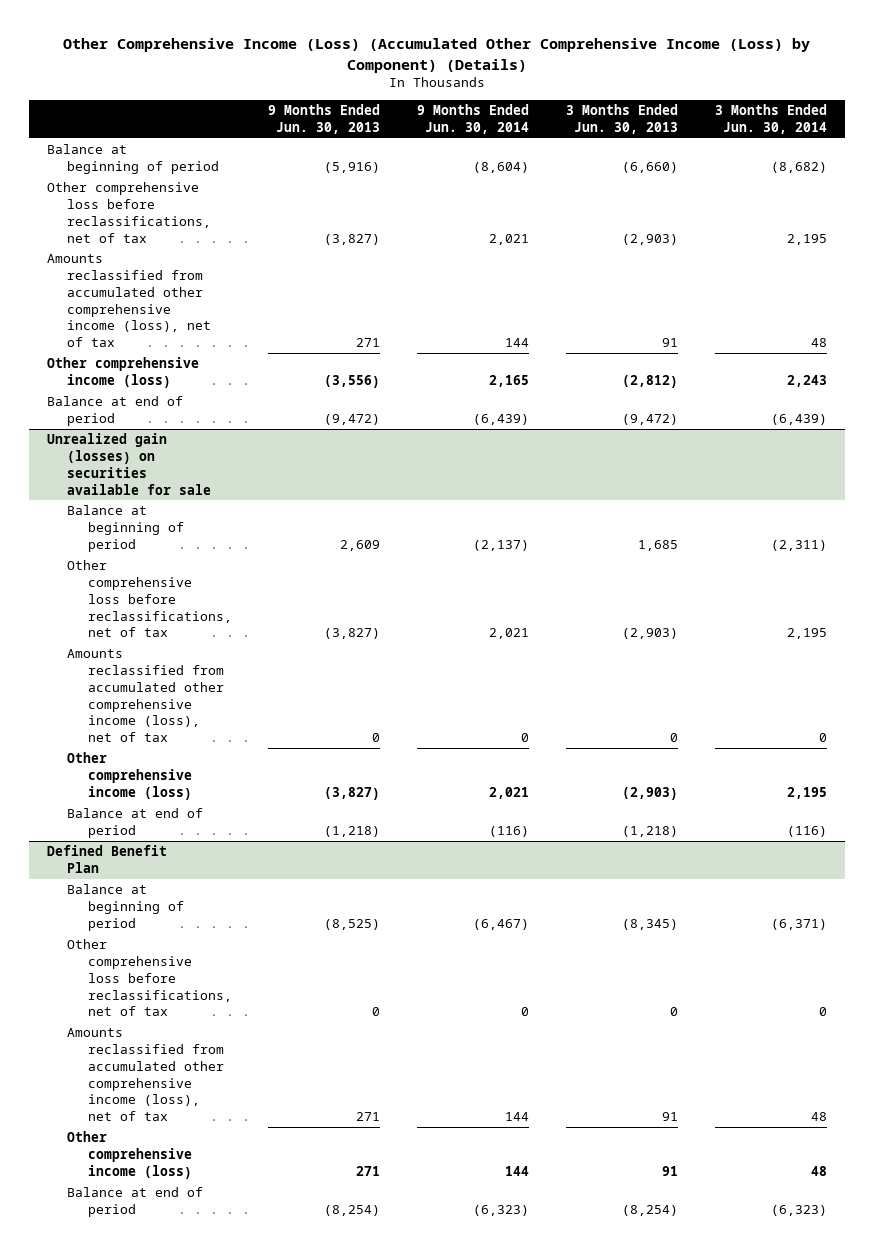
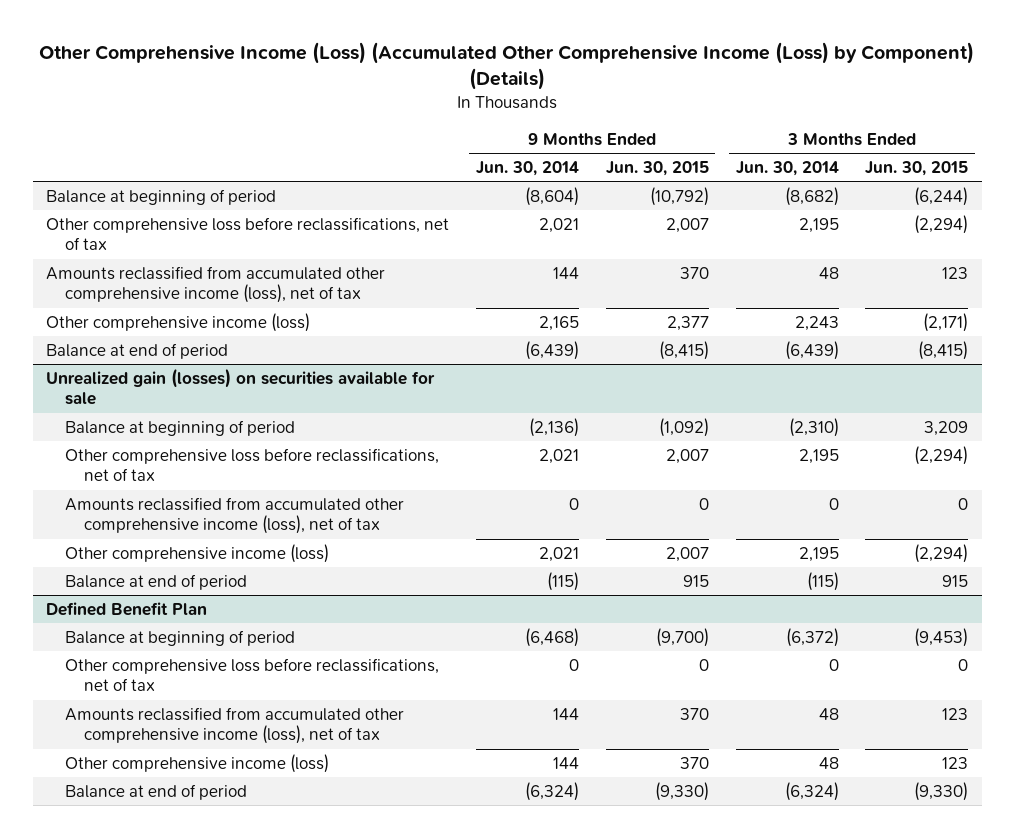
[268,104,381,135] 9 Months Ended Jun. 30, 2013 -> none
[565,104,678,135] 3 Months Ended Jun. 30, 2013 -> none
none -> [605,160,709,176] Jun. 30, 2015
none -> [865,160,969,176] Jun. 30, 2015
[473,539,530,551] (2,137) -> [528,417,579,437] (2,136)
[770,539,827,551] (2,311) -> [788,417,839,437] (2,310)
[489,825,530,837] (116) -> [546,571,579,591] (115)
[786,825,827,837] (116) -> [806,571,839,591] (115)
[473,918,530,930] (6,467) -> [524,627,579,647] (6,468)
[770,918,827,930] (6,371) -> [785,627,839,647] (6,372)
[473,1204,530,1216] (6,323) -> [524,781,579,801] (6,324)
[770,1204,827,1216] (6,323) -> [784,781,839,801] (6,324)

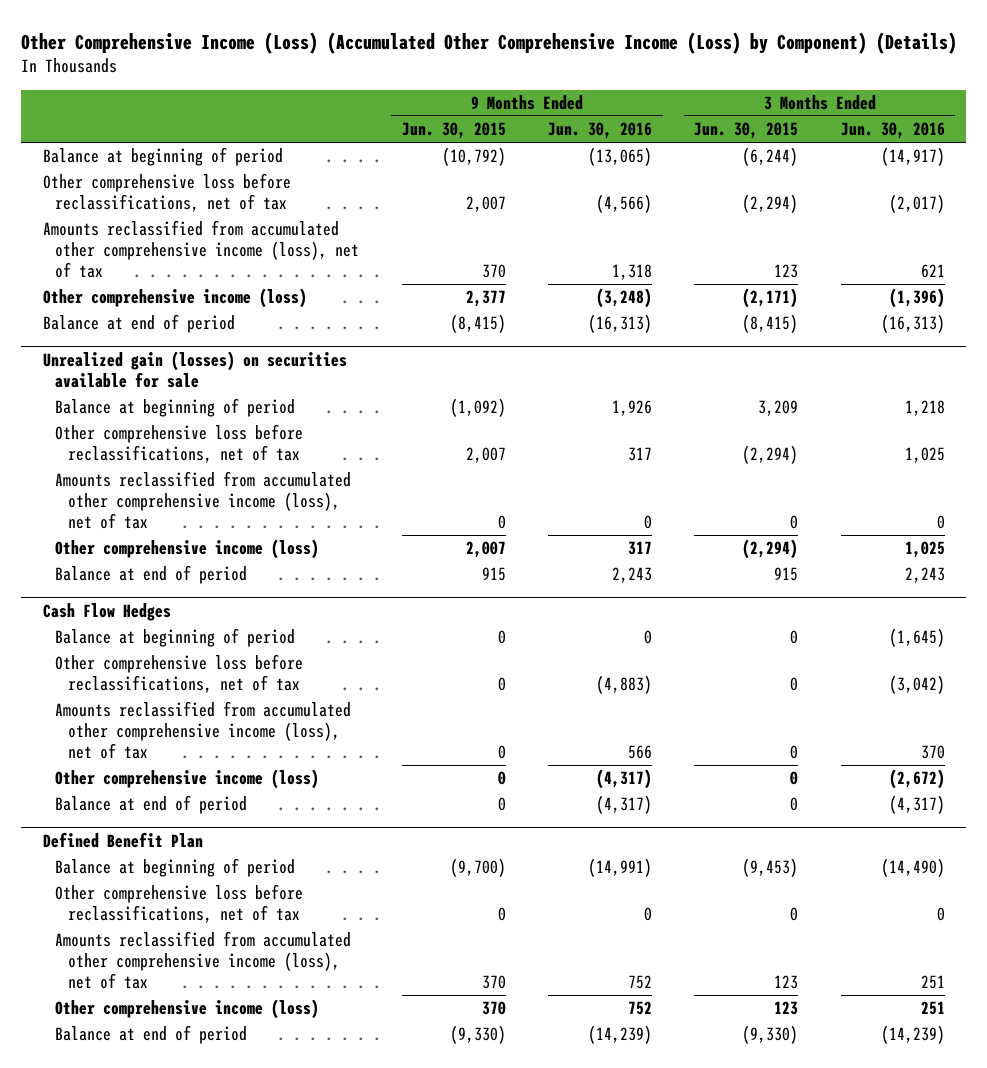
[475,160,579,176] Jun. 30, 2014 -> none
[735,160,839,176] Jun. 30, 2014 -> none
none -> [548,122,653,140] Jun. 30, 2016
none -> [840,122,945,140] Jun. 30, 2016
none -> [42,602,171,621] Cash Flow Hedges
none -> [55,628,296,648] Balance at beginning of period
none -> [55,654,304,694] Other comprehensive loss before reclassifications, net of tax
none -> [55,701,352,760] Amounts reclassified from accumulated other comprehensive income (loss), net of tax
none -> [55,769,320,790] Other comprehensive income (loss)
none -> [55,795,248,815] Balance at end of period

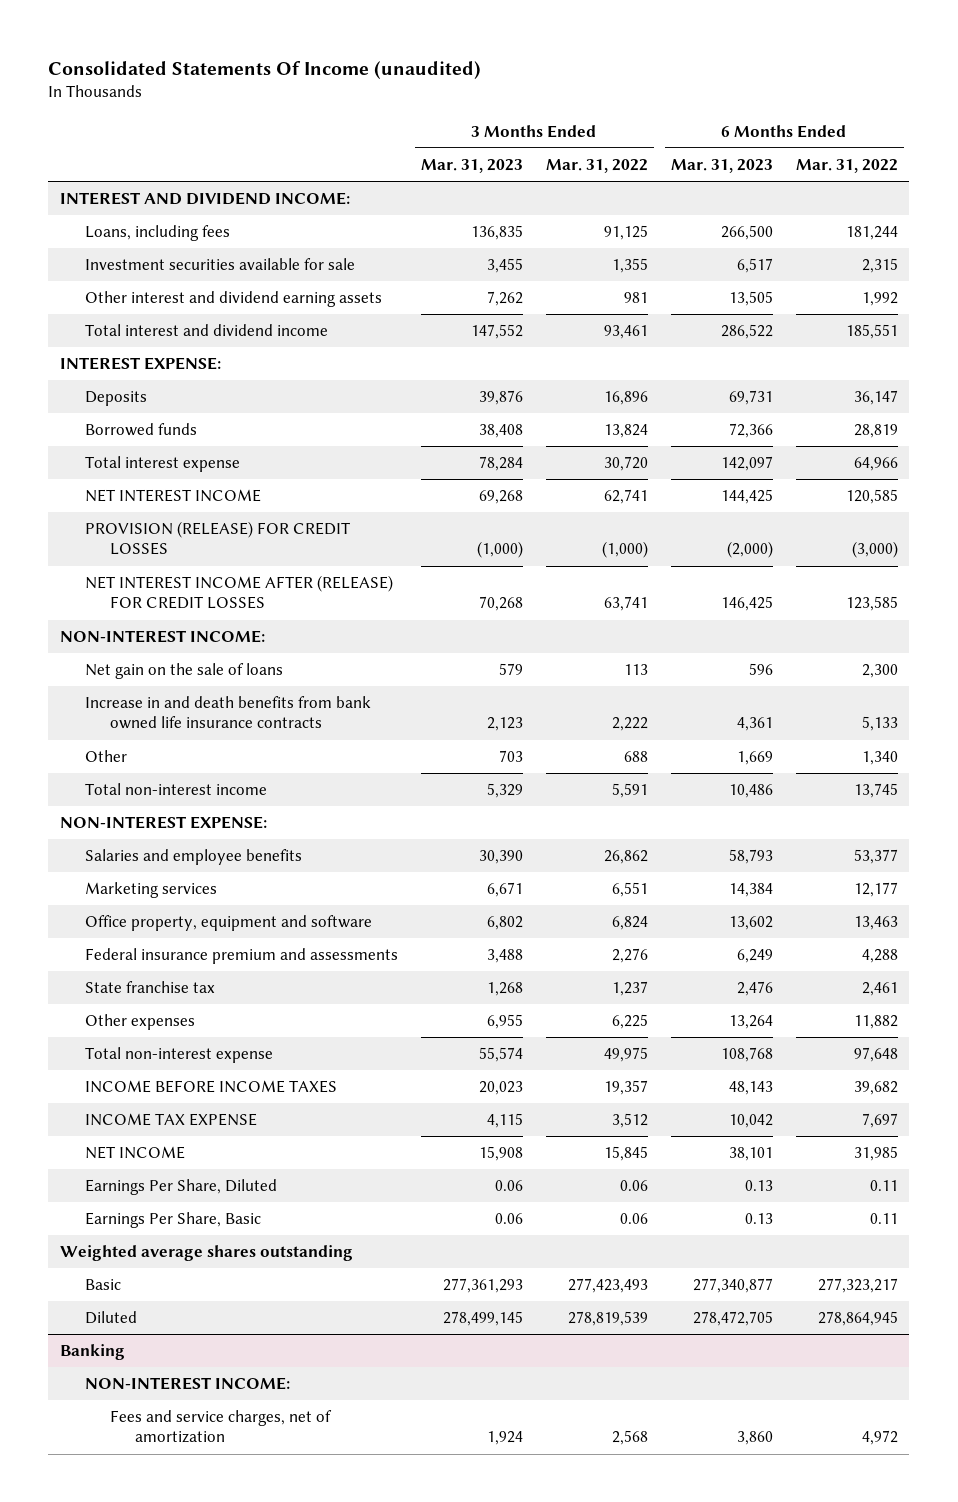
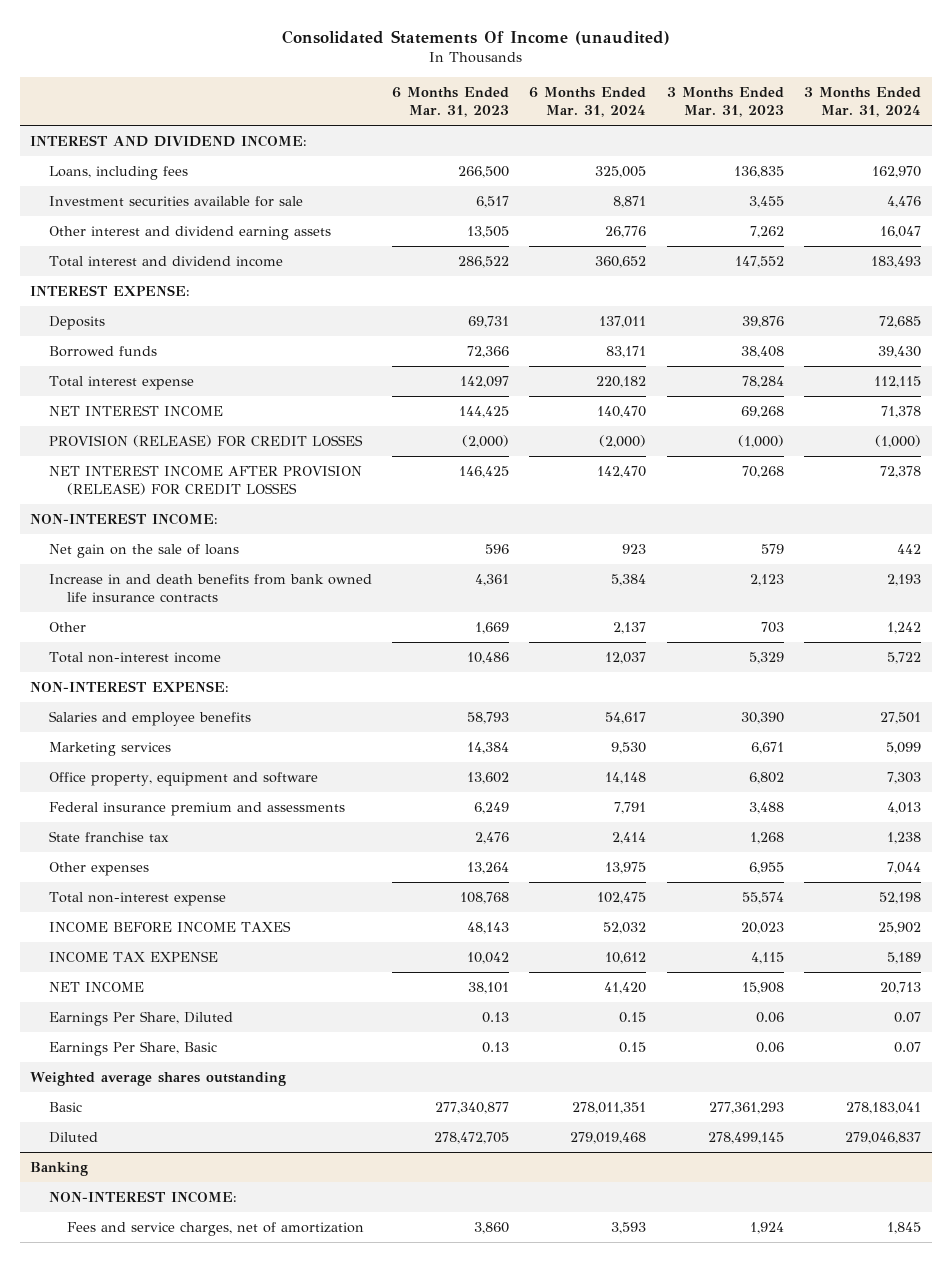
[545,159,648,174] Mar. 31, 2022 -> none
[795,159,898,174] Mar. 31, 2022 -> none
none -> [529,86,647,118] 6 Months Ended Mar. 31, 2024
none -> [804,86,922,118] 3 Months Ended Mar. 31, 2024
[85,575,394,610] NET INTEREST INCOME AFTER (RELEASE) FOR CREDIT LOSSES -> [48,464,362,496] NET INTEREST INCOME AFTER PROVISION (RELEASE) FOR CREDIT LOSSES

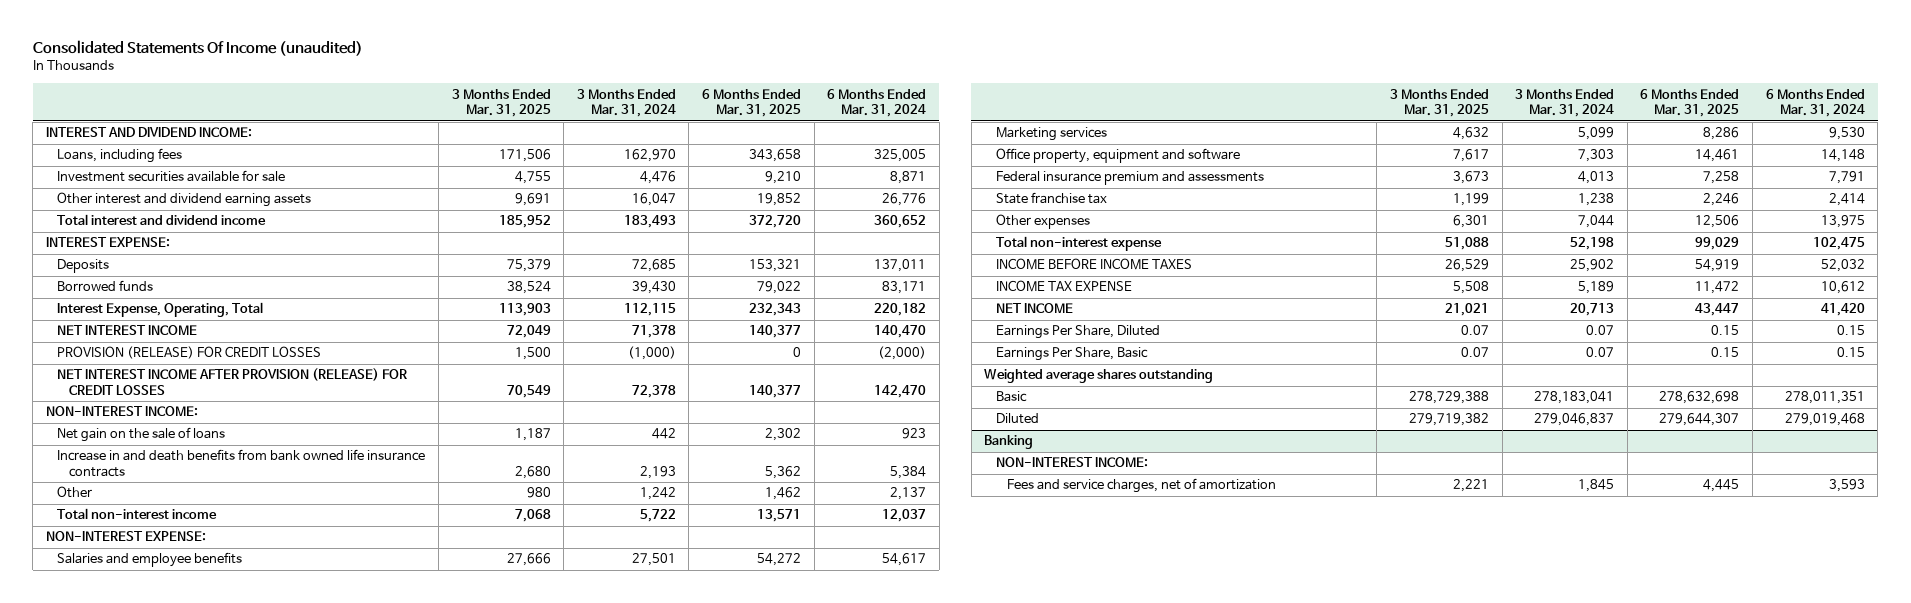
[392,86,510,118] 6 Months Ended Mar. 31, 2023 -> none
[666,86,784,118] 3 Months Ended Mar. 31, 2023 -> none
none -> [451,88,551,118] 3 Months Ended Mar. 31, 2025
none -> [701,88,801,118] 6 Months Ended Mar. 31, 2025
[48,375,194,390] Total interest expense -> [57,302,264,318] Interest Expense, Operating, Total

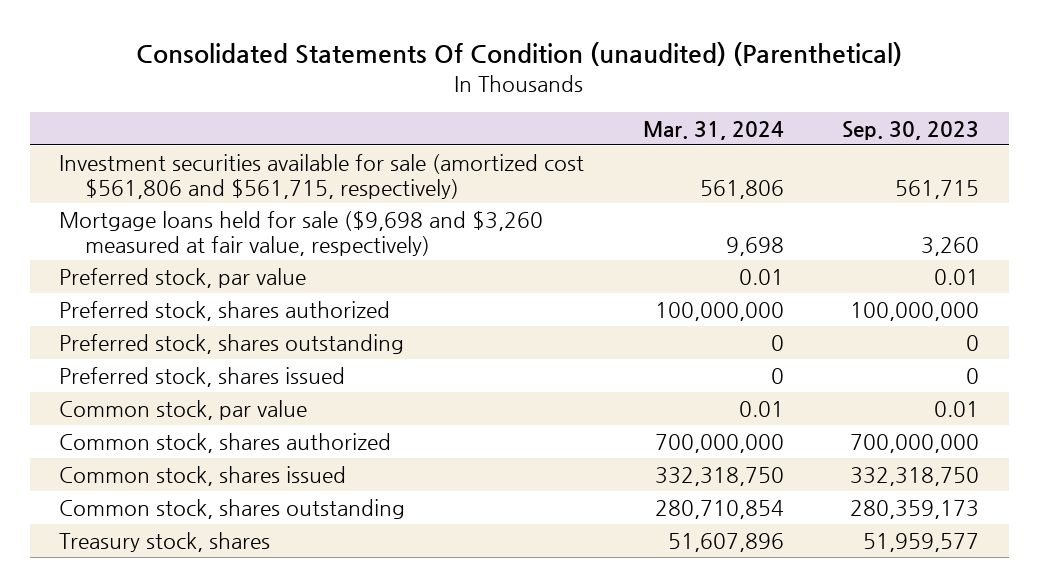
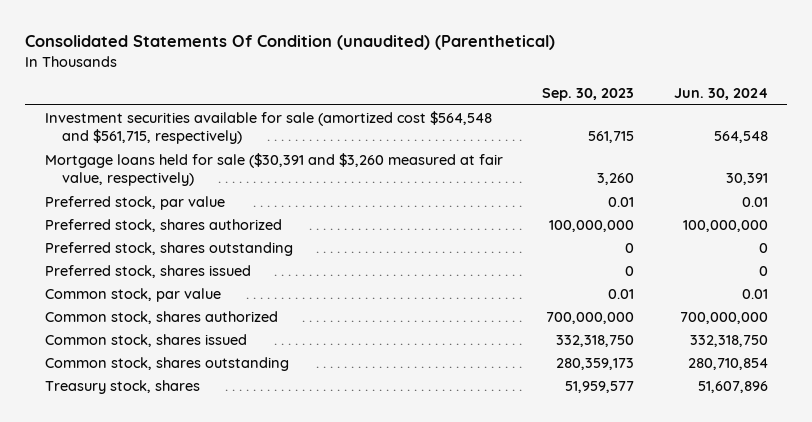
[642,120,784,140] Mar. 31, 2024 -> none
none -> [673,88,768,101] Jun. 30, 2024
[58,153,584,199] Investment securities available for sale (amortized cost $561,806 and $561,715, respectively) -> [44,110,492,145] Investment securities available for sale (amortized cost $564,548 and $561,715, respectively)
[58,210,543,256] Mortgage loans held for sale ($9,698 and $3,260 measured at fair value, respectively) -> [44,152,503,187] Mortgage loans held for sale ($30,391 and $3,260 measured at fair value, respectively)

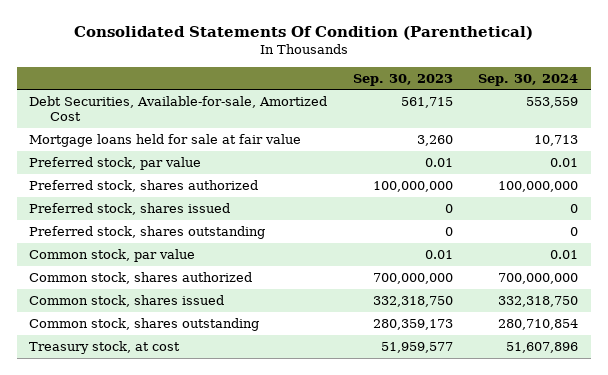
[25,35,556,51] Consolidated Statements Of Condition (unaudited) (Parenthetical) -> [73,25,533,40] Consolidated Statements Of Condition (Parenthetical)
[673,88,768,101] Jun. 30, 2024 -> none
none -> [478,73,579,86] Sep. 30, 2024
[44,110,492,145] Investment securities available for sale (amortized cost $564,548 and $561,715, respectively) -> [29,96,328,122] Debt Securities, Available-for-sale, Amortized Cost
[44,152,503,187] Mortgage loans held for sale ($30,391 and $3,260 measured at fair value, respectively) -> [29,134,302,148] Mortgage loans held for sale at fair value
[44,241,293,256] Preferred stock, shares outstanding -> [29,226,266,240] Preferred stock, shares outstanding
[44,379,200,394] Treasury stock, shares -> [29,341,181,355] Treasury stock, at cost

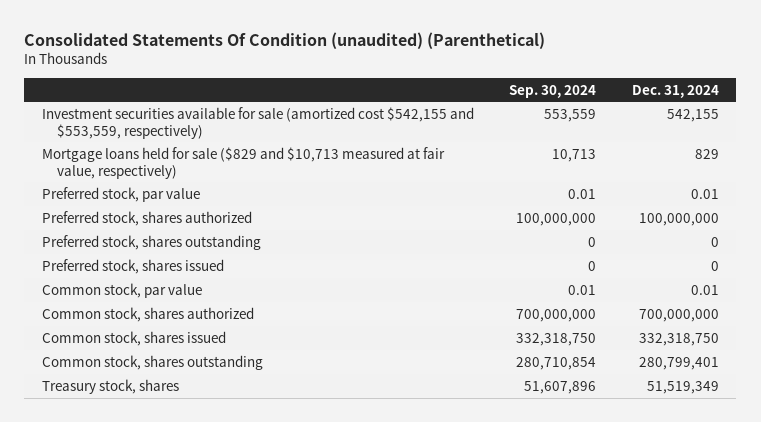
[73,25,533,40] Consolidated Statements Of Condition (Parenthetical) -> [24,31,546,49] Consolidated Statements Of Condition (unaudited) (Parenthetical)
[352,73,453,86] Sep. 30, 2023 -> none
none -> [631,84,719,98] Dec. 31, 2024
[29,96,328,122] Debt Securities, Available-for-sale, Amortized Cost -> [41,106,474,139] Investment securities available for sale (amortized cost $542,155 and $553,559, respectively)
[29,134,302,148] Mortgage loans held for sale at fair value -> [41,146,445,179] Mortgage loans held for sale ($829 and $10,713 measured at fair value, respectively)
[29,203,231,216] Preferred stock, shares issued -> [41,258,224,274] Preferred stock, shares issued
[29,341,181,355] Treasury stock, at cost -> [41,378,179,394] Treasury stock, shares

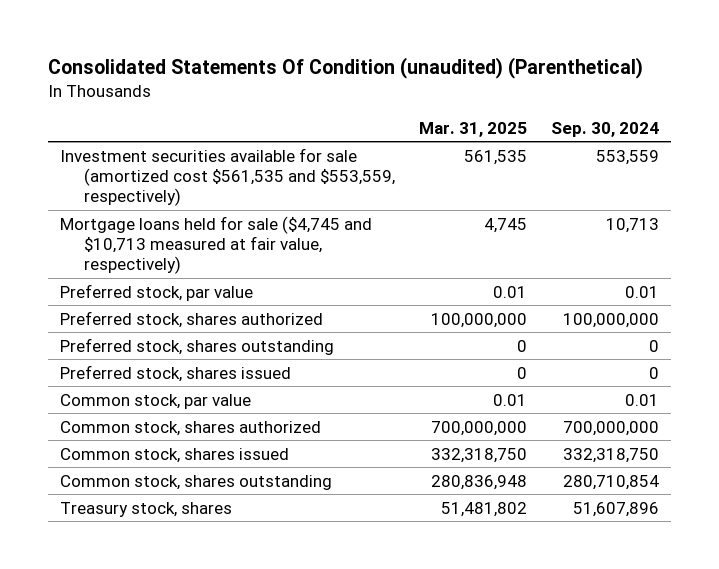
[631,84,719,98] Dec. 31, 2024 -> none
none -> [419,122,528,138] Mar. 31, 2025
[41,106,474,139] Investment securities available for sale (amortized cost $542,155 and $553,559, respectively) -> [59,147,395,207] Investment securities available for sale (amortized cost $561,535 and $553,559, respectively)
[41,146,445,179] Mortgage loans held for sale ($829 and $10,713 measured at fair value, respectively) -> [59,215,372,275] Mortgage loans held for sale ($4,745 and $10,713 measured at fair value, respectively)

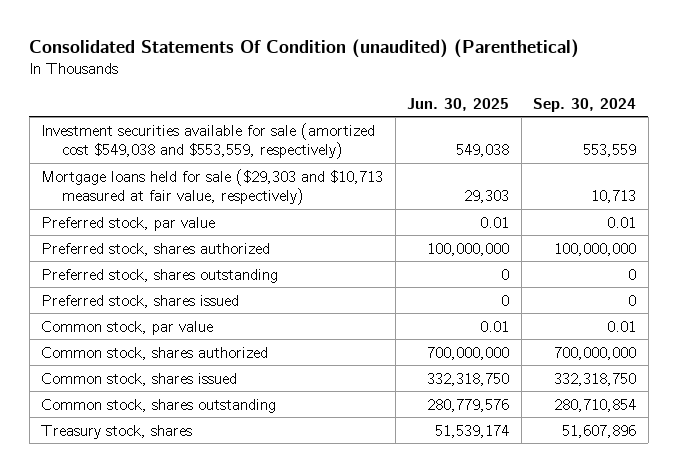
[419,122,528,138] Mar. 31, 2025 -> none
none -> [407,97,510,111] Jun. 30, 2025
[59,147,395,207] Investment securities available for sale (amortized cost $561,535 and $553,559, respectively) -> [41,122,376,160] Investment securities available for sale (amortized cost $549,038 and $553,559, respectively)
[59,215,372,275] Mortgage loans held for sale ($4,745 and $10,713 measured at fair value, respectively) -> [41,168,384,206] Mortgage loans held for sale ($29,303 and $10,713 measured at fair value, respectively)

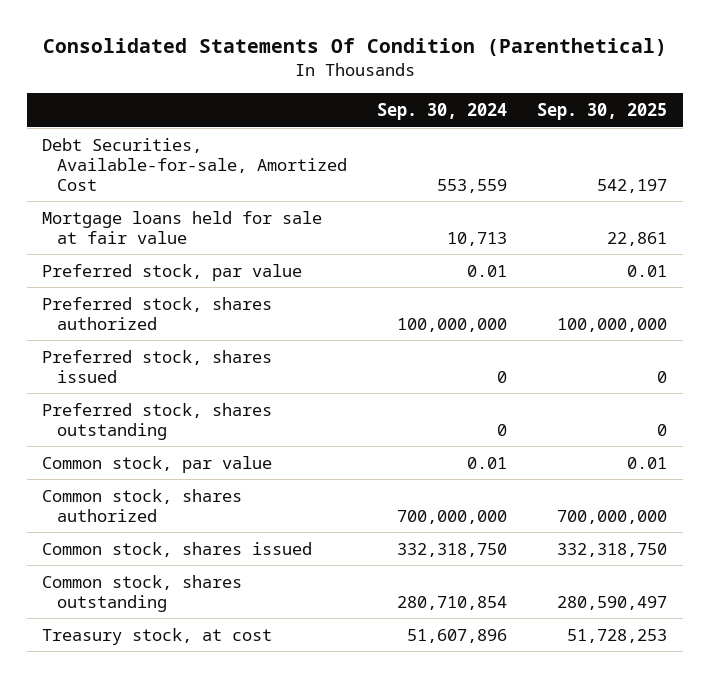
[29,39,580,59] Consolidated Statements Of Condition (unaudited) (Parenthetical) -> [42,38,667,57] Consolidated Statements Of Condition (Parenthetical)
[407,97,510,111] Jun. 30, 2025 -> none
none -> [537,103,668,121] Sep. 30, 2025
[41,122,376,160] Investment securities available for sale (amortized cost $549,038 and $553,559, respectively) -> [41,137,347,191] Debt Securities, Available-for-sale, Amortized Cost
[41,168,384,206] Mortgage loans held for sale ($29,303 and $10,713 measured at fair value, respectively) -> [41,210,322,244] Mortgage loans held for sale at fair value
[41,268,279,283] Preferred stock, shares outstanding -> [41,402,272,440] Preferred stock, shares outstanding
[41,424,193,439] Treasury stock, shares -> [41,627,272,645] Treasury stock, at cost

